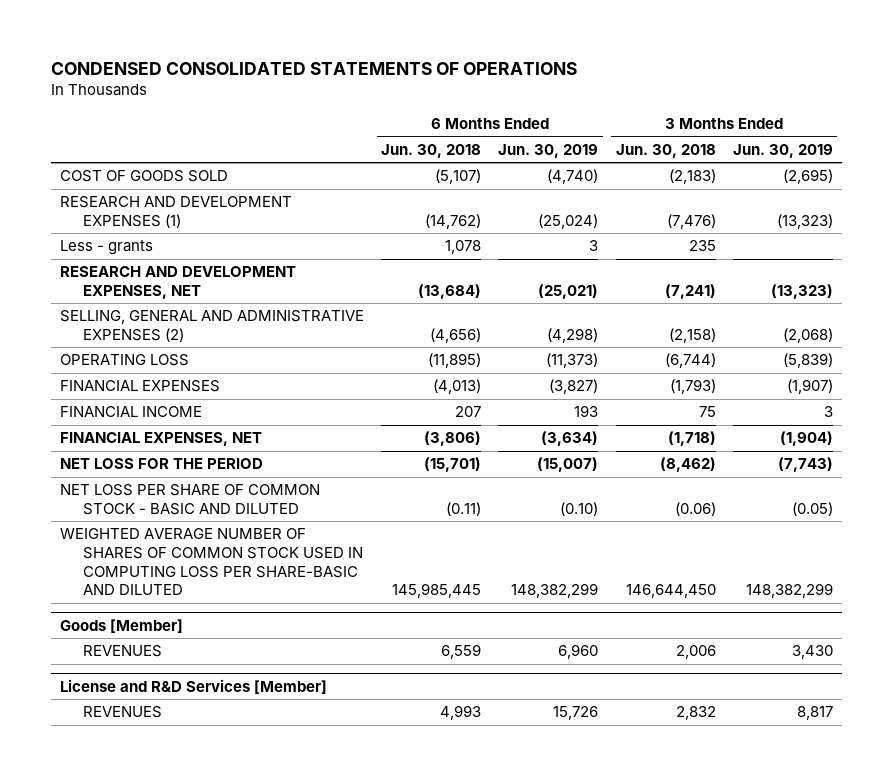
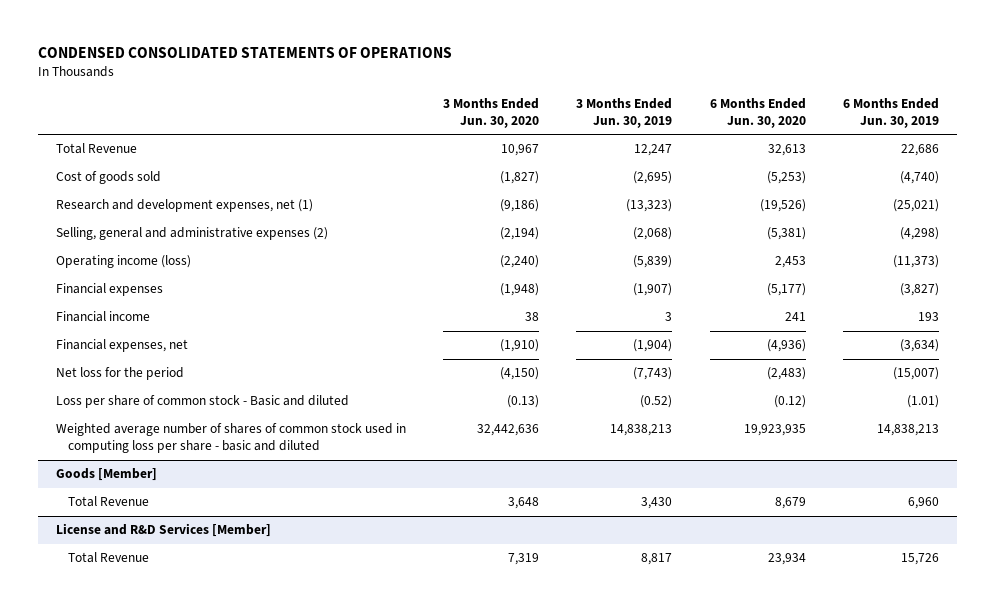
[381,143,482,158] Jun. 30, 2018 -> none
[615,143,716,158] Jun. 30, 2018 -> none
none -> [443,97,540,128] 3 Months Ended Jun. 30, 2020
none -> [709,97,806,128] 6 Months Ended Jun. 30, 2020
[59,240,153,256] Less - grants -> none
[59,266,296,300] RESEARCH AND DEVELOPMENT EXPENSES, NET -> none
none -> [56,143,138,155] Total Revenue
[59,170,228,183] COST OF GOODS SOLD -> [56,171,162,185] Cost of goods sold
[59,196,292,229] RESEARCH AND DEVELOPMENT EXPENSES (1) -> [56,199,314,213] Research and development expenses, net (1)
[538,214,599,230] (25,024) -> [892,199,939,213] (25,021)
[59,310,364,343] SELLING, GENERAL AND ADMINISTRATIVE EXPENSES (2) -> [56,227,329,241] Selling, general and administrative expenses (2)
[59,354,189,367] OPERATING LOSS -> [56,255,192,269] Operating income (loss)
[59,380,220,393] FINANCIAL EXPENSES -> [56,283,164,297] Financial expenses
[59,406,202,418] FINANCIAL INCOME -> [56,311,151,323] Financial income
[59,432,262,447] FINANCIAL EXPENSES, NET -> [56,339,189,353] Financial expenses, net
[59,458,263,470] NET LOSS FOR THE PERIOD -> [56,367,185,381] Net loss for the period
[59,484,320,516] NET LOSS PER SHARE OF COMMON STOCK - BASIC AND DILUTED -> [56,395,350,409] Loss per share of common stock - Basic and diluted
[560,502,599,517] (0.10) -> [906,395,939,409] (1.01)
[792,502,834,517] (0.05) -> [640,395,673,409] (0.52)
[59,528,364,596] WEIGHTED AVERAGE NUMBER OF SHARES OF COMMON STOCK USED IN COMPUTING LOSS PER SHARE-BASIC AND DILUTED -> [56,423,407,454] Weighted average number of shares of common stock used in computing loss per share - basic and diluted
[511,583,599,599] 148,382,299 -> [876,424,939,437] 14,838,213
[746,583,834,599] 148,382,299 -> [610,424,673,437] 14,838,213
[83,645,163,658] REVENUES -> [67,496,149,508] Total Revenue
[83,706,163,719] REVENUES -> [67,552,149,564] Total Revenue

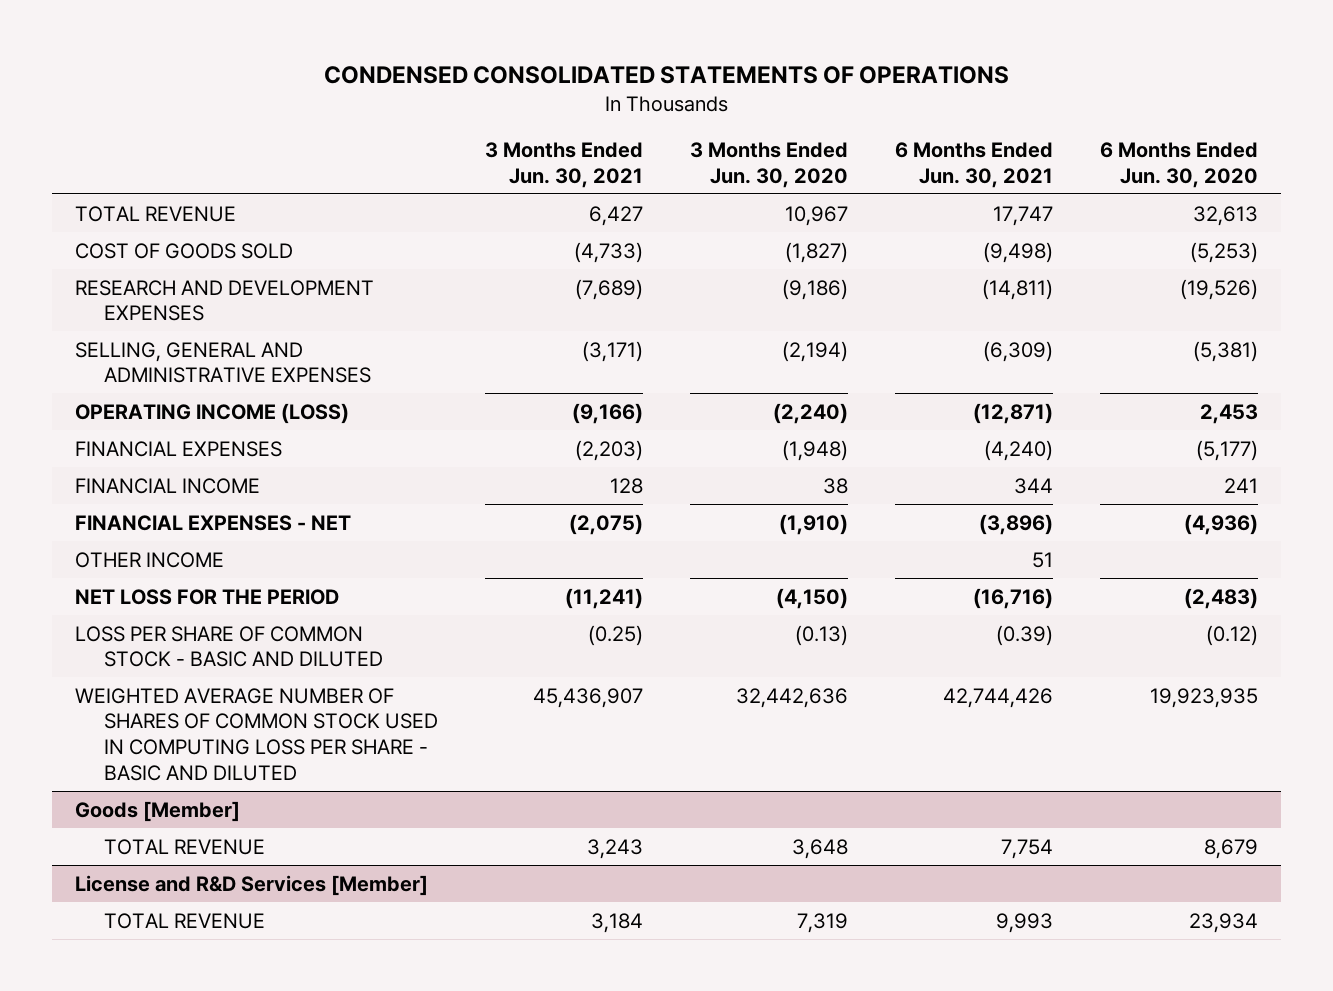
[576,97,673,128] 3 Months Ended Jun. 30, 2019 -> none
[842,97,939,128] 6 Months Ended Jun. 30, 2019 -> none
none -> [484,142,643,188] 3 Months Ended Jun. 30, 2021
none -> [894,142,1053,188] 6 Months Ended Jun. 30, 2021
[56,143,138,155] Total Revenue -> [75,205,237,222] TOTAL REVENUE
[56,171,162,185] Cost of goods sold -> [75,242,294,259] COST OF GOODS SOLD
[56,199,314,213] Research and development expenses, net (1) -> [75,279,375,322] RESEARCH AND DEVELOPMENT EXPENSES
[56,227,329,241] Selling, general and administrative expenses (2) -> [75,341,371,384] SELLING, GENERAL AND ADMINISTRATIVE EXPENSES
[56,255,192,269] Operating income (loss) -> [75,402,350,424] OPERATING INCOME (LOSS)
[56,283,164,297] Financial expenses -> [75,440,283,457] FINANCIAL EXPENSES
[56,311,151,323] Financial income -> [75,477,261,494] FINANCIAL INCOME
[56,339,189,353] Financial expenses, net -> [75,514,352,531] FINANCIAL EXPENSES - NET
none -> [75,551,225,568] OTHER INCOME
[56,367,185,381] Net loss for the period -> [75,588,340,605] NET LOSS FOR THE PERIOD
[56,395,350,409] Loss per share of common stock - Basic and diluted -> [75,625,383,668] LOSS PER SHARE OF COMMON STOCK - BASIC AND DILUTED
[56,423,407,454] Weighted average number of shares of common stock used in computing loss per share - basic and diluted -> [75,687,438,781] WEIGHTED AVERAGE NUMBER OF SHARES OF COMMON STOCK USED IN COMPUTING LOSS PER SHARE - BASIC AND DILUTED
[67,496,149,508] Total Revenue -> [103,838,265,855] TOTAL REVENUE
[67,552,149,564] Total Revenue -> [103,912,265,929] TOTAL REVENUE

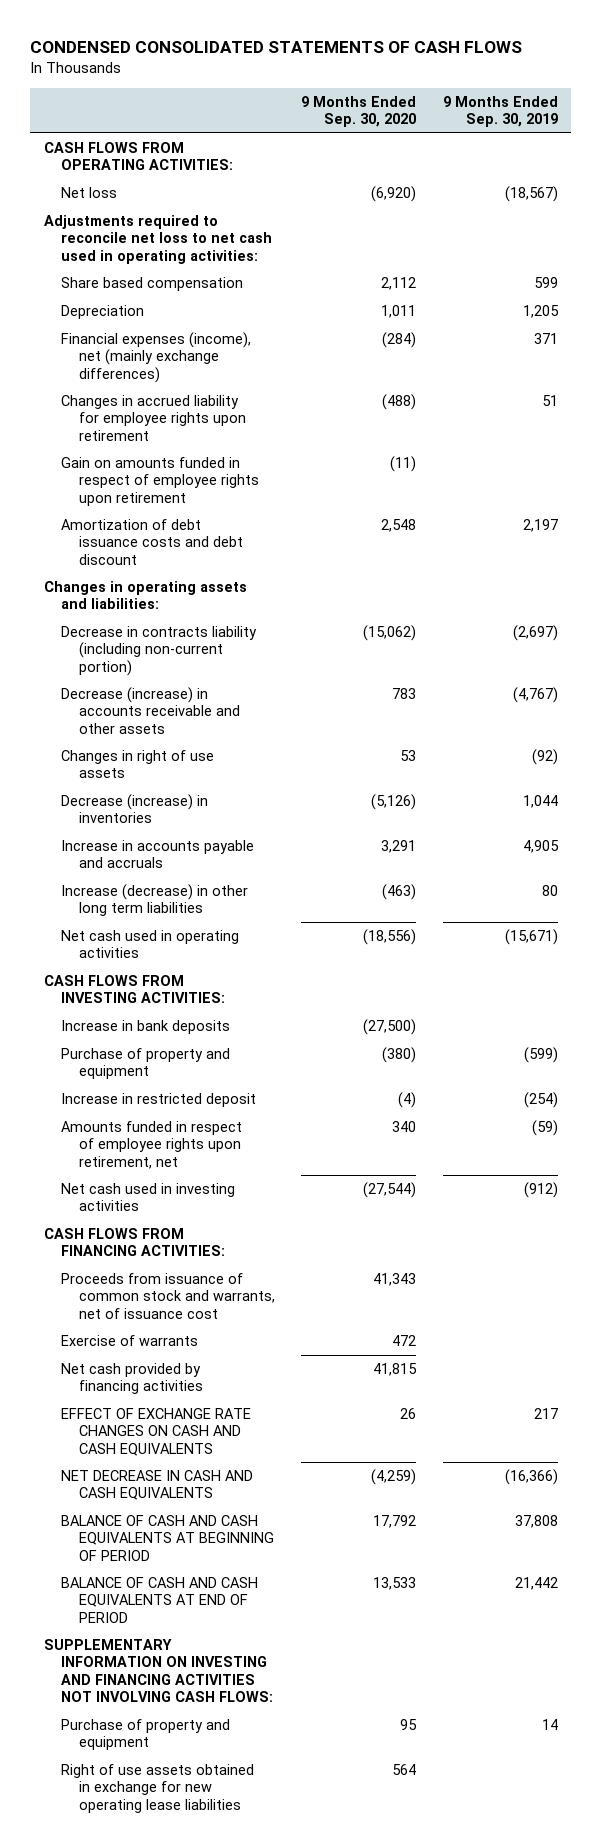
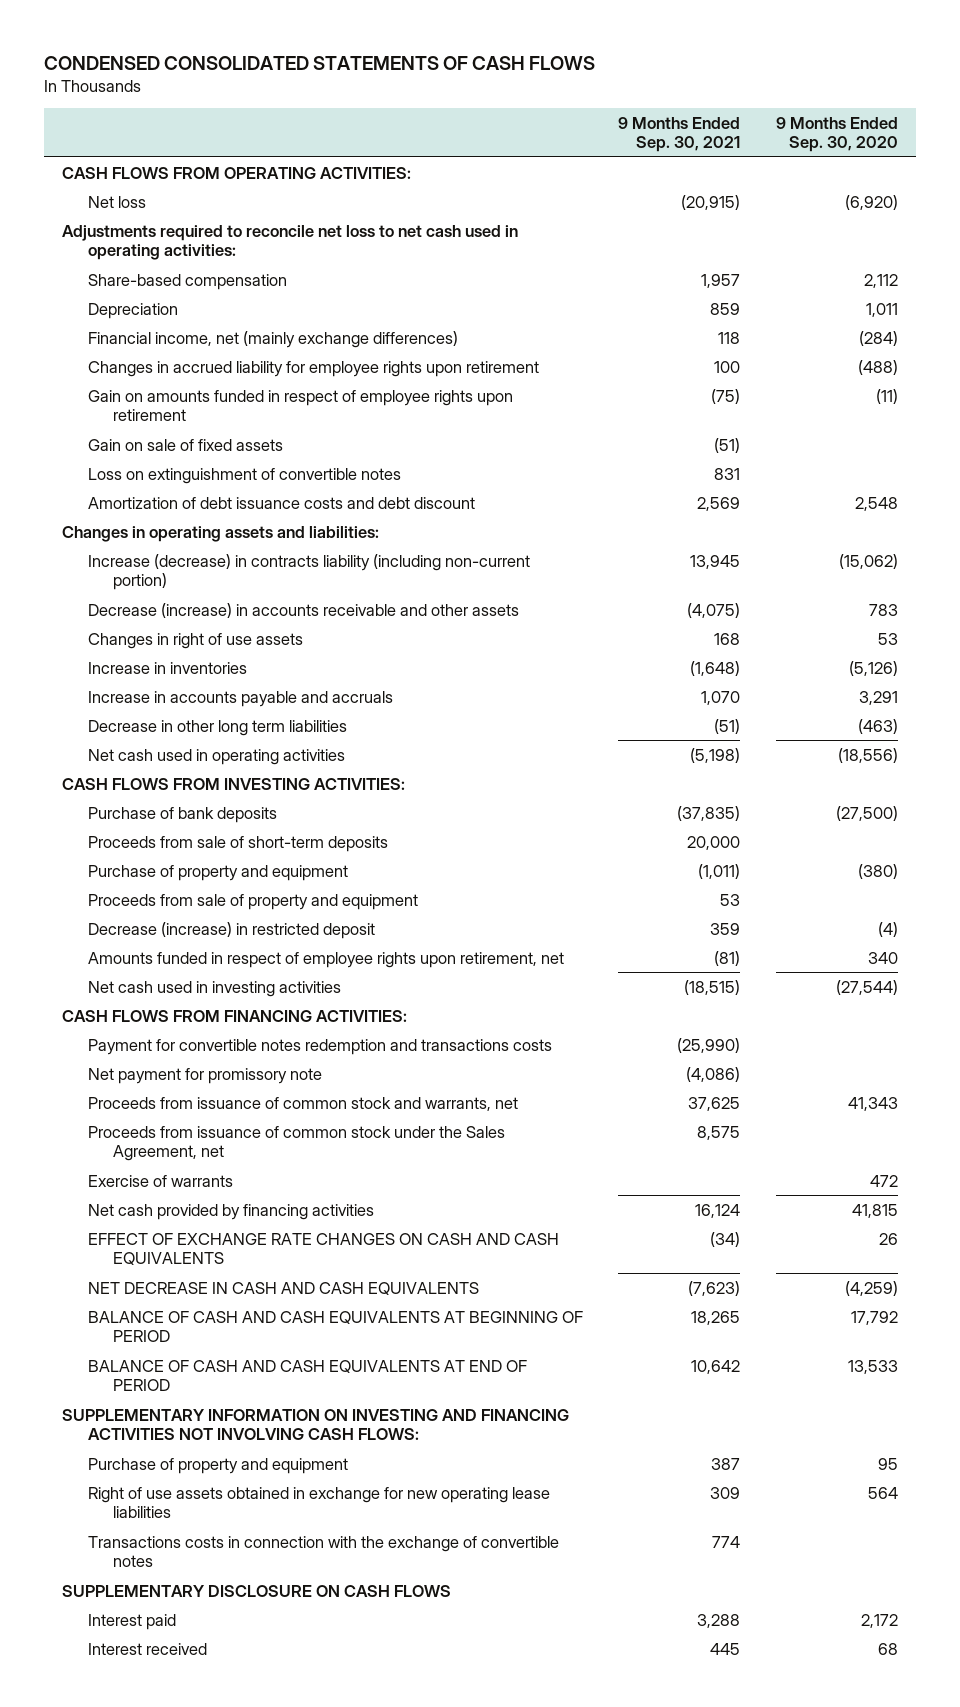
[442,95,558,127] 9 Months Ended Sep. 30, 2019 -> none
none -> [618,116,741,153] 9 Months Ended Sep. 30, 2021
[61,277,244,292] Share based compensation -> [87,273,287,290] Share-based compensation
[61,332,252,383] Financial expenses (income), net (mainly exchange differences) -> [87,330,458,348] Financial income, net (mainly exchange differences)
none -> [87,438,283,451] Gain on sale of fixed assets
none -> [87,467,401,484] Loss on extinguishment of convertible notes
[61,626,258,676] Decrease in contracts liability (including non-current portion) -> [87,553,530,591] Increase (decrease) in contracts liability (including non-current portion)
[61,794,209,824] Decrease (increase) in inventories -> [87,661,247,674] Increase in inventories
[61,884,249,917] Increase (decrease) in other long term liabilities -> [87,719,347,736] Decrease in other long term liabilities
[61,1020,231,1035] Increase in bank deposits -> [87,806,277,823] Purchase of bank deposits
none -> [87,835,388,852] Proceeds from sale of short-term deposits
none -> [87,893,418,910] Proceeds from sale of property and equipment
[61,1093,257,1108] Increase in restricted deposit -> [87,921,375,939] Decrease (increase) in restricted deposit
none -> [87,1038,552,1055] Payment for convertible notes redemption and transactions costs
none -> [87,1067,322,1084] Net payment for promissory note
[61,1273,275,1319] Proceeds from issuance of common stock and warrants, net of issuance cost -> [87,1096,518,1111] Proceeds from issuance of common stock and warrants, net
none -> [87,1125,505,1162] Proceeds from issuance of common stock under the Sales Agreement, net
none -> [87,1535,559,1568] Transactions costs in connection with the exchange of convertible notes
none -> [62,1584,452,1597] SUPPLEMENTARY DISCLOSURE ON CASH FLOWS
none -> [87,1613,176,1630] Interest paid
none -> [87,1642,207,1655] Interest received

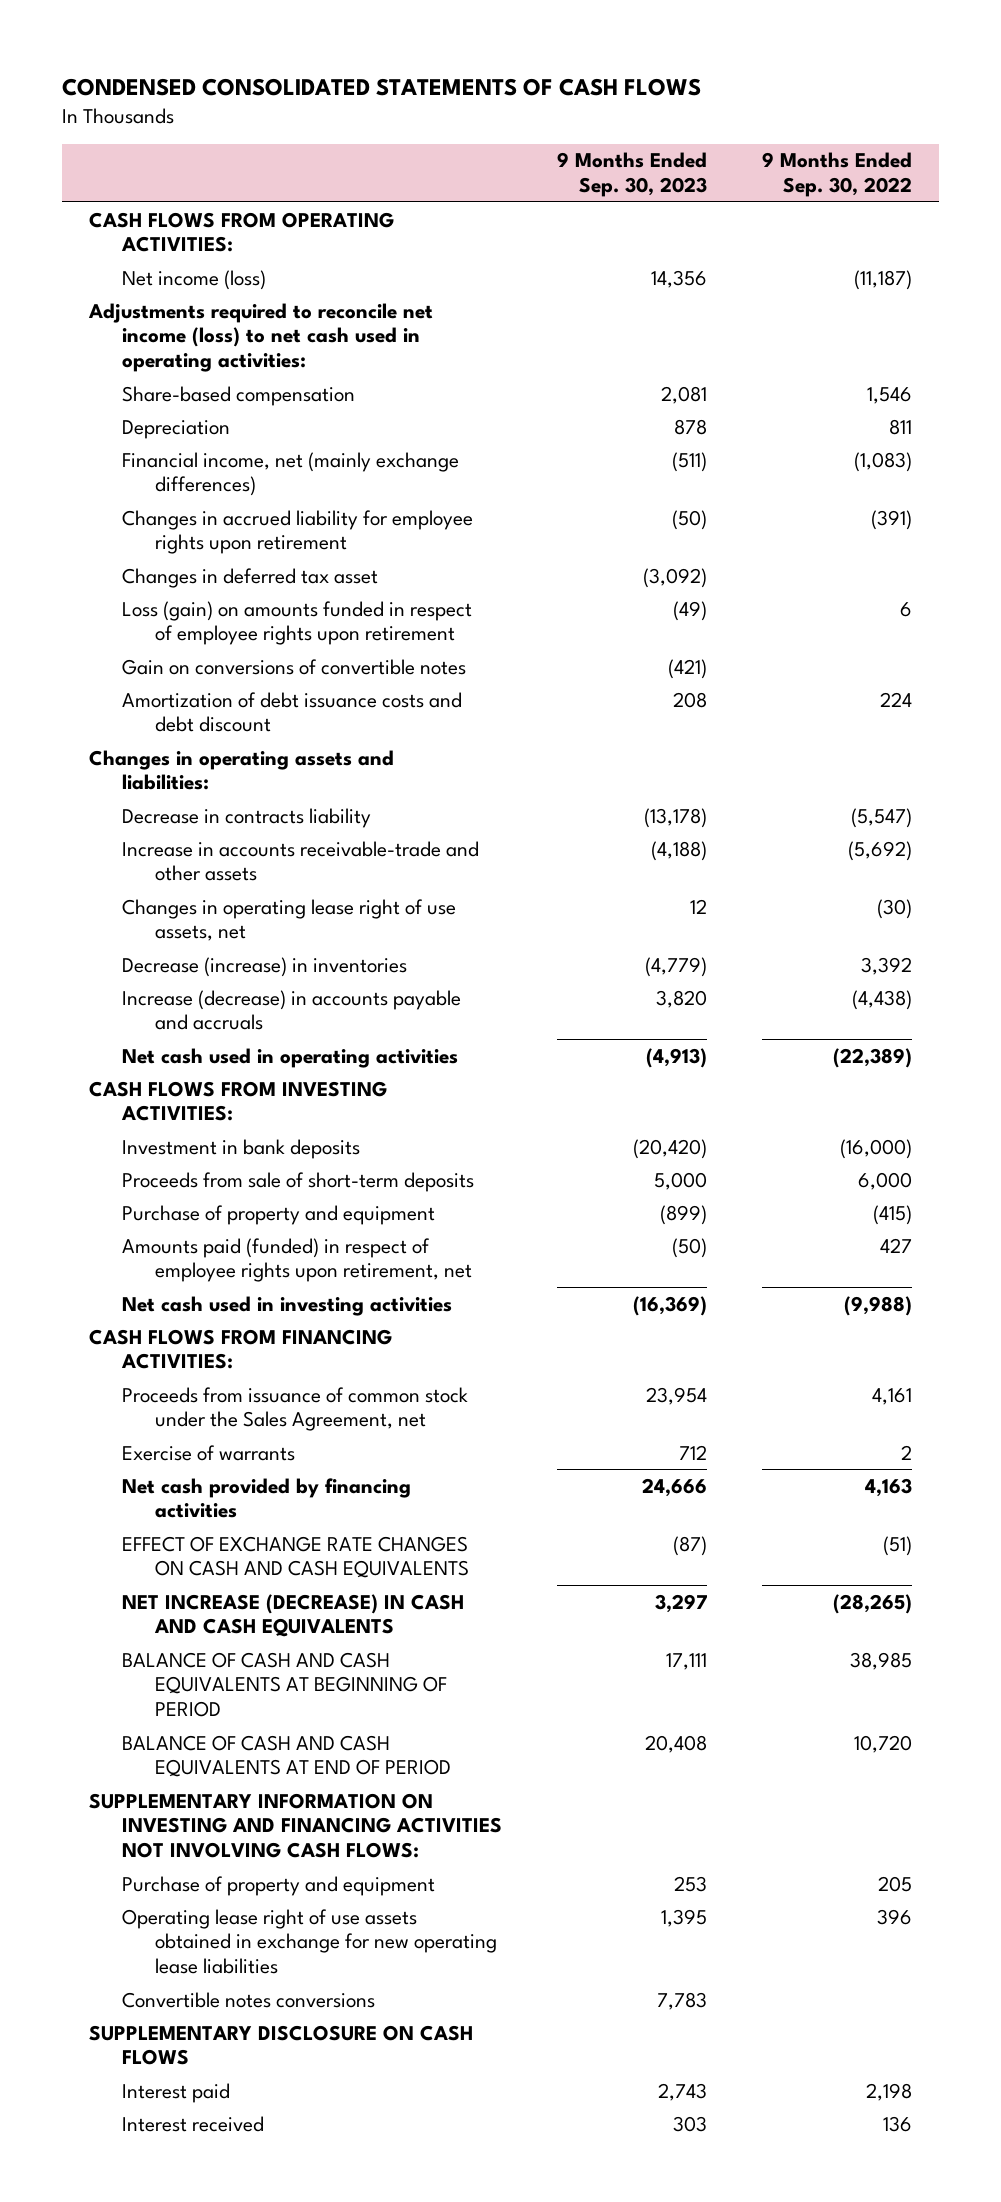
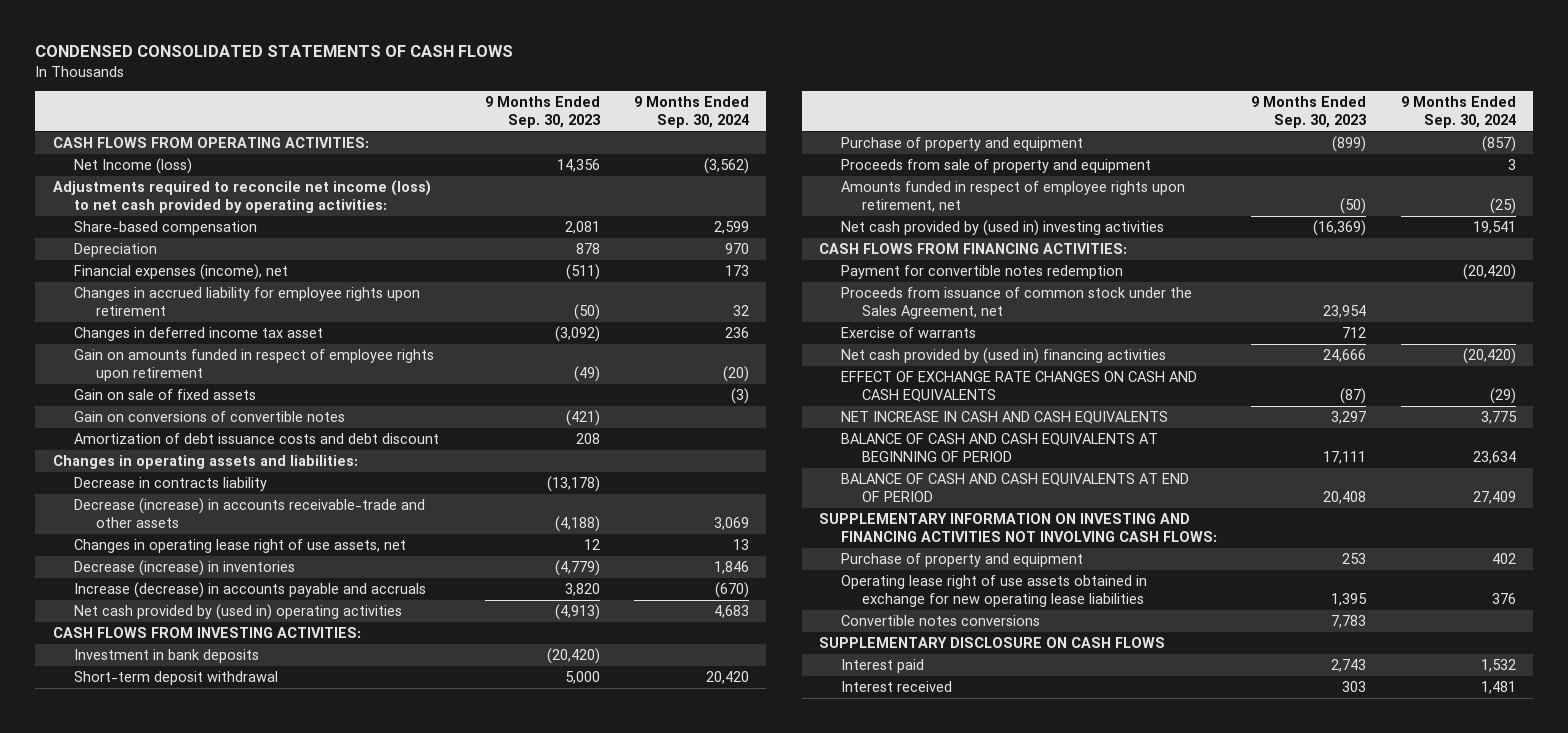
[761,152,912,198] 9 Months Ended Sep. 30, 2022 -> none
none -> [634,96,750,128] 9 Months Ended Sep. 30, 2024
[122,269,267,290] Net income (loss) -> [74,158,193,175] Net Income (loss)
[88,302,434,373] Adjustments required to reconcile net income (loss) to net cash used in operating activities: -> [52,180,431,213] Adjustments required to reconcile net income (loss) to net cash provided by operating activities:
[122,451,460,497] Financial income, net (mainly exchange differences) -> [74,264,289,281] Financial expenses (income), net
[122,567,379,588] Changes in deferred tax asset -> [74,327,324,342] Changes in deferred income tax asset
[122,600,473,646] Loss (gain) on amounts funded in respect of employee rights upon retirement -> [74,349,435,381] Gain on amounts funded in respect of employee rights upon retirement
none -> [74,389,257,401] Gain on sale of fixed assets
[122,840,480,882] Increase in accounts receivable-trade and other assets -> [74,498,426,528] Decrease (increase) in accounts receivable-trade and other assets
[122,1047,459,1068] Net cash used in operating activities -> [74,604,403,621] Net cash provided by (used in) operating activities
[122,1171,475,1192] Proceeds from sale of short-term deposits -> none
none -> [74,671,279,686] Short-term deposit withdrawal
none -> [840,159,1151,174] Proceeds from sale of property and equipment
[122,1237,473,1283] Amounts paid (funded) in respect of employee rights upon retirement, net -> [840,181,1185,212] Amounts funded in respect of employee rights upon retirement, net
[122,1295,453,1316] Net cash used in investing activities -> [840,220,1164,237] Net cash provided by (used in) investing activities
none -> [840,265,1123,280] Payment for convertible notes redemption
[122,1477,412,1519] Net cash provided by financing activities -> [840,348,1166,365] Net cash provided by (used in) financing activities
[122,1593,465,1638] NET INCREASE (DECREASE) IN CASH AND CASH EQUIVALENTS -> [840,411,1168,425] NET INCREASE IN CASH AND CASH EQUIVALENTS

